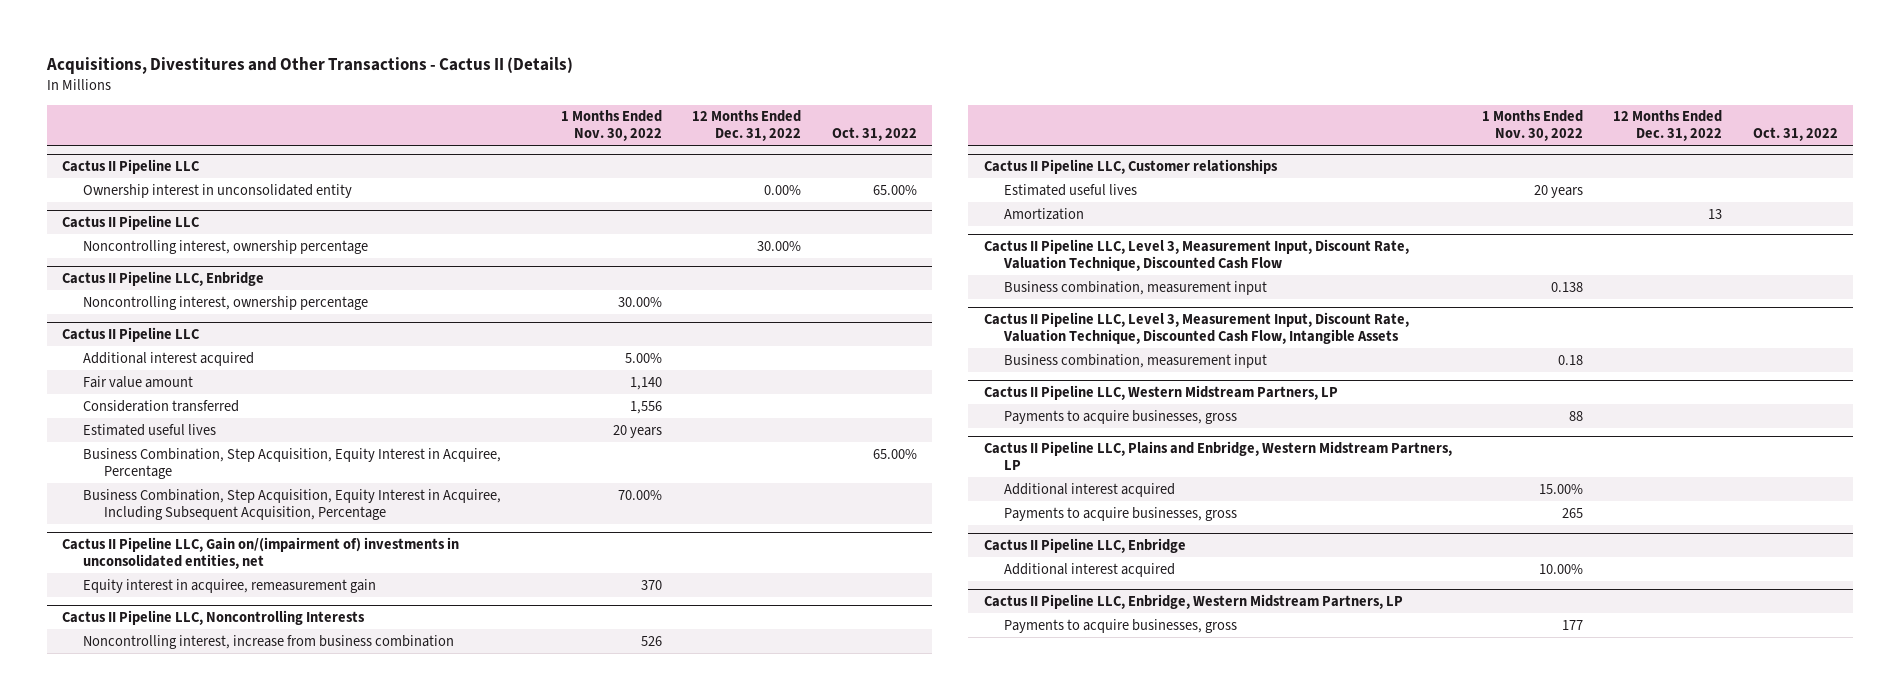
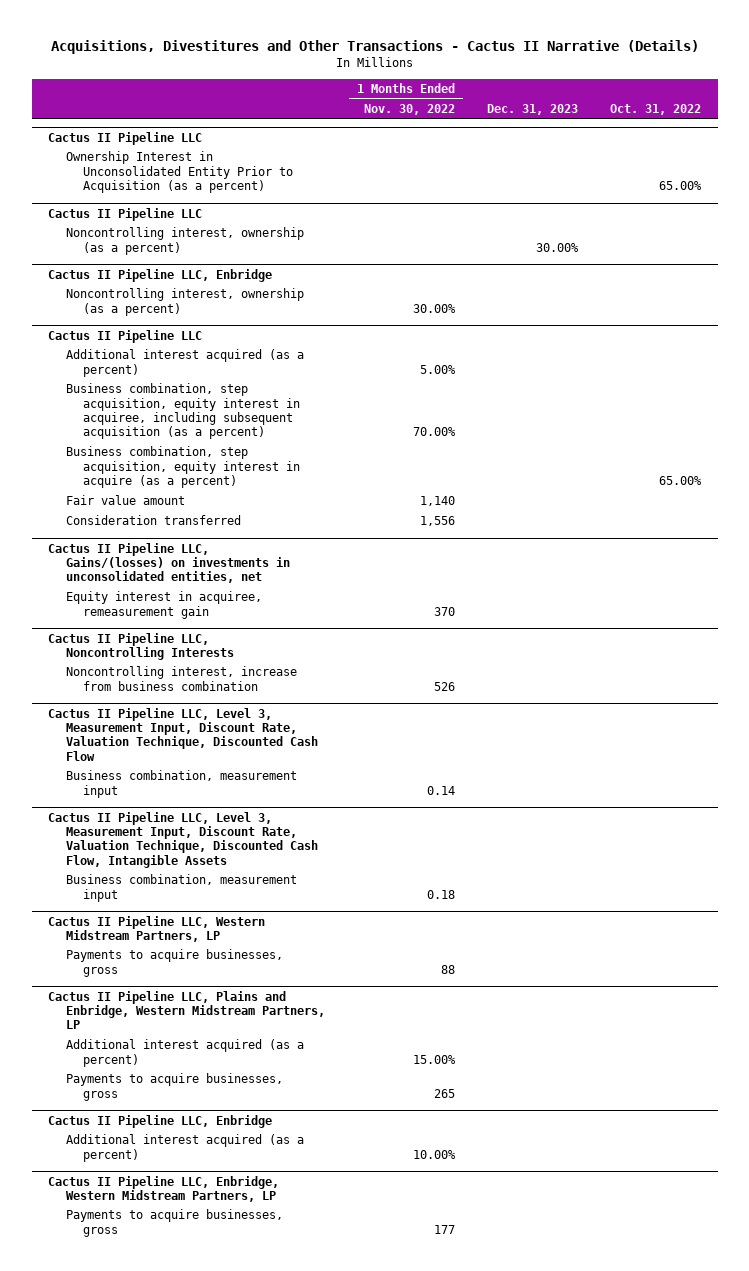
[46,57,574,75] Acquisitions, Divestitures and Other Transactions - Cactus II (Details) -> [50,39,699,54] Acquisitions, Divestitures and Other Transactions - Cactus II Narrative (Details)
[692,110,802,142] 12 Months Ended Dec. 31, 2022 -> none
none -> [487,104,579,116] Dec. 31, 2023
[83,183,353,198] Ownership interest in unconsolidated entity -> [65,151,294,194] Ownership Interest in Unconsolidated Entity Prior to Acquisition (as a percent)
[83,239,369,254] Noncontrolling interest, ownership percentage -> [65,227,304,255] Noncontrolling interest, ownership (as a percent)
[83,295,369,310] Noncontrolling interest, ownership percentage -> [65,288,304,316] Noncontrolling interest, ownership (as a percent)
[83,351,255,366] Additional interest acquired -> [65,349,304,377] Additional interest acquired (as a percent)
none -> [65,383,301,440] Business combination, step acquisition, equity interest in acquiree, including subsequent acquisition (as a percent)
none -> [65,446,301,489] Business combination, step acquisition, equity interest in acquire (as a percent)
[83,423,217,436] Estimated useful lives -> none
[83,447,502,479] Business Combination, Step Acquisition, Equity Interest in Acquiree, Percentage -> none
[83,488,502,520] Business Combination, Step Acquisition, Equity Interest in Acquiree, Including Subsequent Acquisition, Percentage -> none
[62,537,460,570] Cactus II Pipeline LLC, Gain on/(impairment of) investments in unconsolidated entities, net -> [48,542,290,584] Cactus II Pipeline LLC, Gains/(losses) on investments in unconsolidated entities, net
[983,159,1278,175] Cactus II Pipeline LLC, Customer relationships -> none
[1004,183,1138,196] Estimated useful lives -> none
[1004,207,1085,220] Amortization -> none
[1550,281,1583,292] 0.138 -> [426,785,455,795] 0.14
[1004,482,1176,497] Additional interest acquired -> [65,1039,304,1067] Additional interest acquired (as a percent)
[1004,562,1176,577] Additional interest acquired -> [65,1134,304,1162] Additional interest acquired (as a percent)

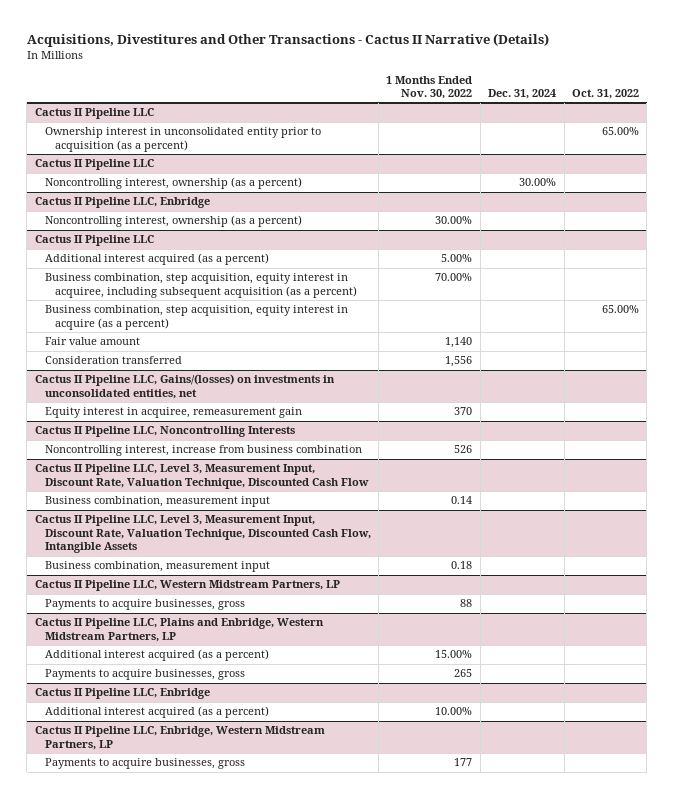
[487,104,579,116] Dec. 31, 2023 -> none
none -> [488,88,557,99] Dec. 31, 2024
[65,151,294,194] Ownership Interest in Unconsolidated Entity Prior to Acquisition (as a percent) -> [44,127,321,152] Ownership interest in unconsolidated entity prior to acquisition (as a percent)

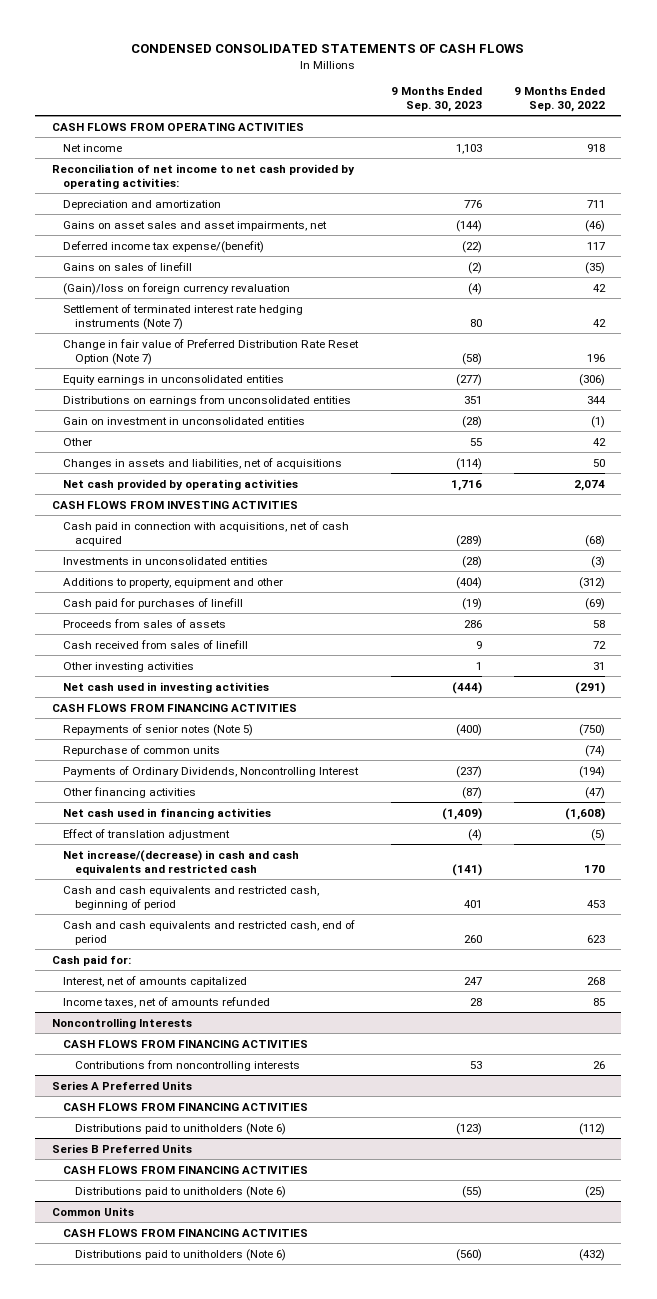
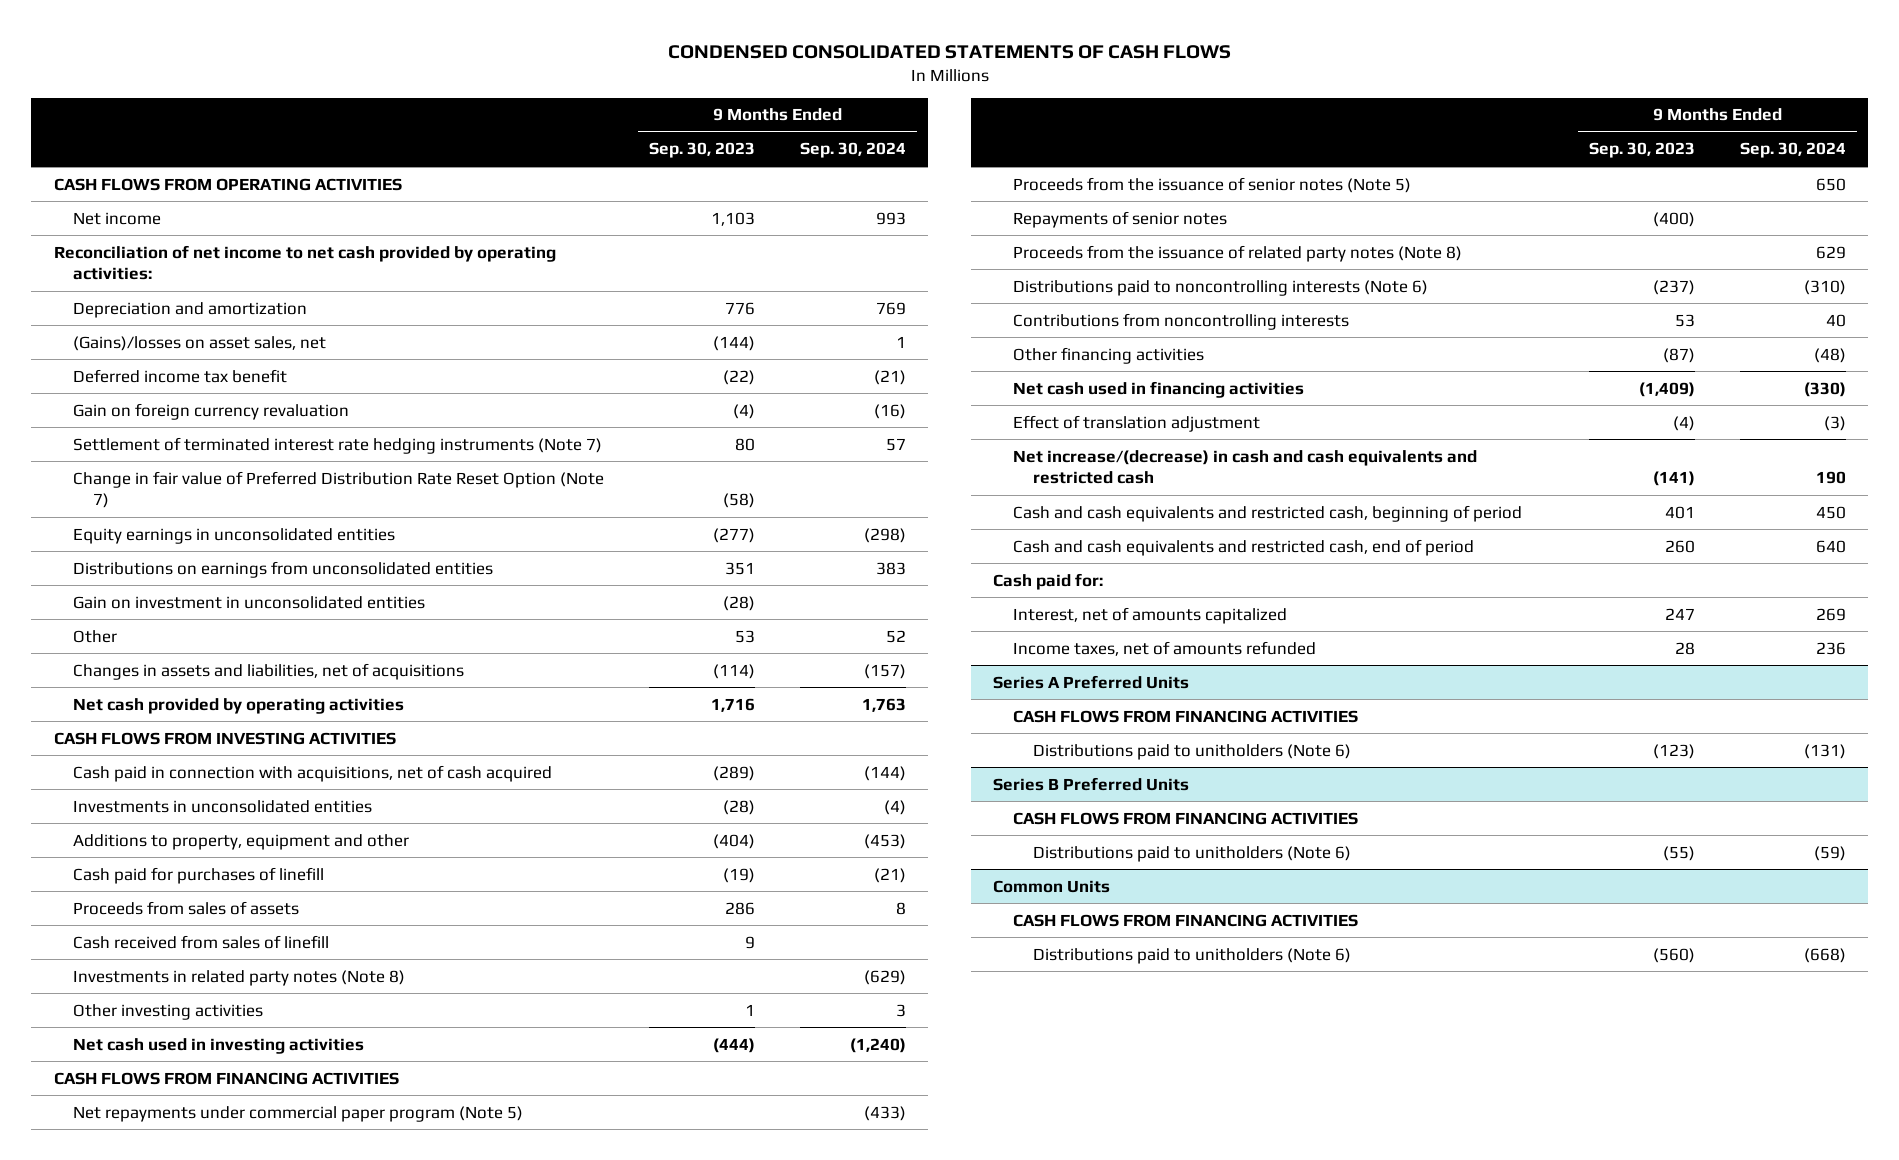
[514,86,606,112] 9 Months Ended Sep. 30, 2022 -> none
none -> [800,142,907,159] Sep. 30, 2024
[63,261,193,271] Gains on sales of linefill -> none
[63,220,328,231] Gains on asset sales and asset impairments, net -> [73,335,327,351] (Gains)/losses on asset sales, net
[63,240,265,253] Deferred income tax expense/(benefit) -> [73,368,288,383] Deferred income tax benefit
[63,282,291,295] (Gain)/loss on foreign currency revaluation -> [73,402,350,420] Gain on foreign currency revaluation
[469,437,482,446] 55 -> [735,629,756,643] 53
none -> [73,969,406,986] Investments in related party notes (Note 8)
[63,744,221,756] Repurchase of common units -> none
none -> [73,1105,524,1122] Net repayments under commercial paper program (Note 5)
none -> [1013,176,1412,193] Proceeds from the issuance of senior notes (Note 5)
[63,723,254,736] Repayments of senior notes (Note 5) -> [1013,210,1228,228] Repayments of senior notes
none -> [1013,244,1463,262] Proceeds from the issuance of related party notes (Note 8)
[63,765,360,777] Payments of Ordinary Dividends, Noncontrolling Interest -> [1013,279,1429,296] Distributions paid to noncontrolling interests (Note 6)
none -> [1013,312,1350,330] Contributions from noncontrolling interests
[51,1017,192,1029] Noncontrolling Interests -> none
[63,1039,309,1048] CASH FLOWS FROM FINANCING ACTIVITIES -> none
[75,1059,301,1071] Contributions from noncontrolling interests -> none

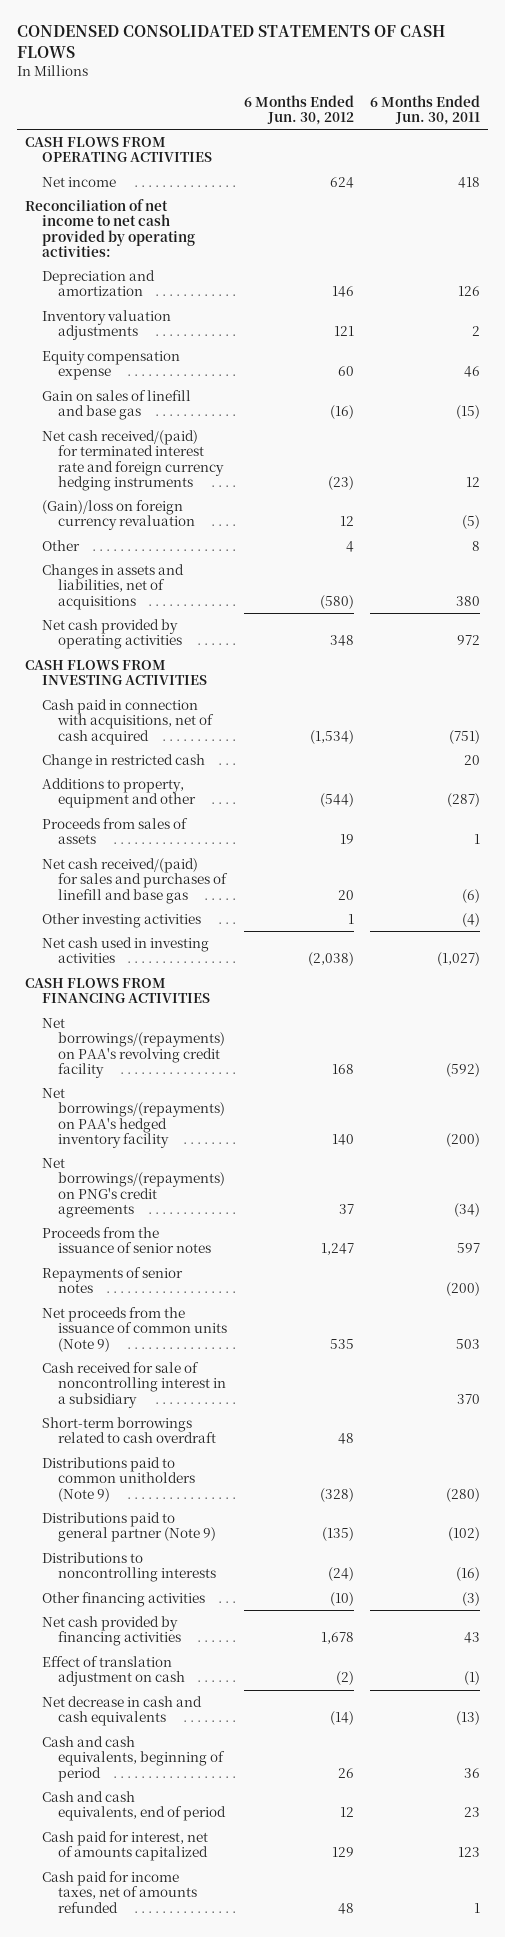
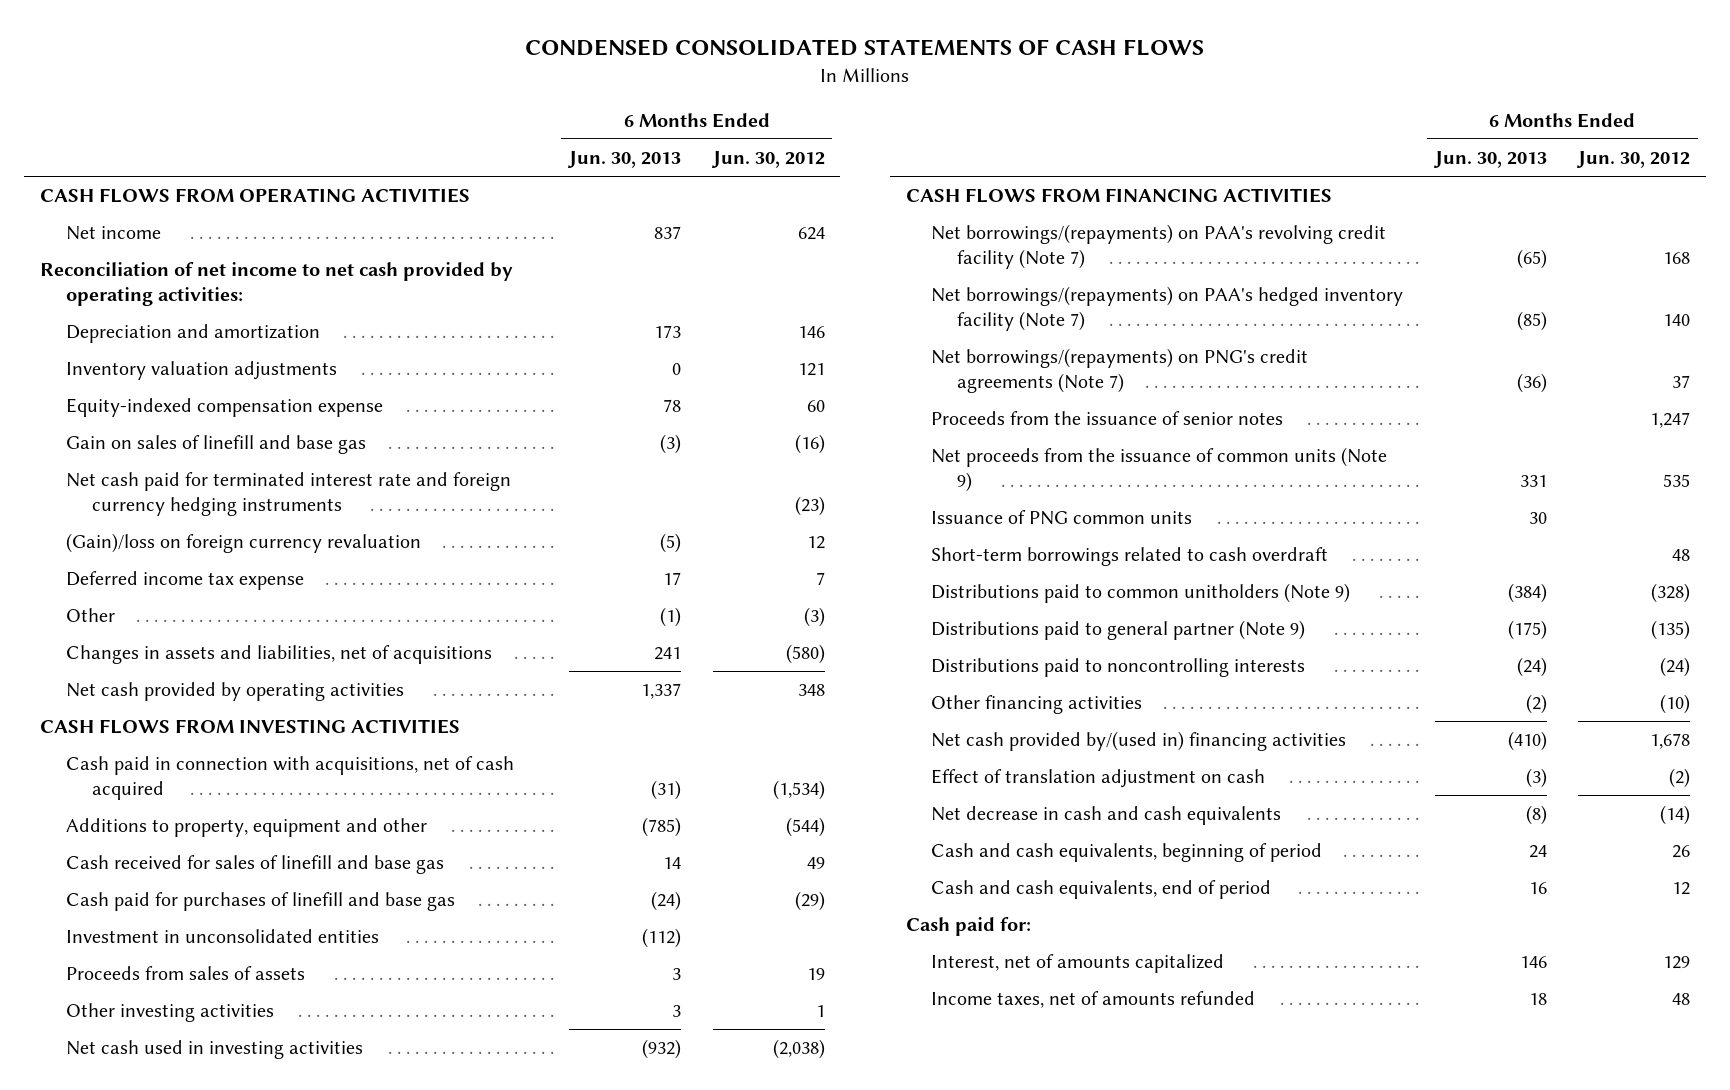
[369,94,480,126] 6 Months Ended Jun. 30, 2011 -> none
none -> [567,151,682,169] Jun. 30, 2013
[41,350,180,381] Equity compensation expense -> [65,398,383,418] Equity-indexed compensation expense
[41,429,225,492] Net cash received/(paid) for terminated interest rate and foreign currency hedging instruments -> [65,472,511,516] Net cash paid for terminated interest rate and foreign currency hedging instruments
none -> [65,571,304,591] Deferred income tax expense
[345,540,354,552] 4 -> [803,607,825,628] (3)
[41,753,205,769] Change in restricted cash -> none
none -> [65,855,444,875] Cash received for sales of linefill and base gas
none -> [65,892,455,912] Cash paid for purchases of linefill and base gas
none -> [65,929,379,944] Investment in unconsolidated entities
[41,857,229,904] Net cash received/(paid) for sales and purchases of linefill and base gas -> none
[41,1017,226,1079] Net borrowings/(repayments) on PAA's revolving credit facility -> [931,224,1387,269] Net borrowings/(repayments) on PAA's revolving credit facility (Note 7)
[41,1087,226,1149] Net borrowings/(repayments) on PAA's hedged inventory facility -> [931,286,1404,331] Net borrowings/(repayments) on PAA's hedged inventory facility (Note 7)
[41,1157,226,1219] Net borrowings/(repayments) on PNG's credit agreements -> [931,348,1309,393] Net borrowings/(repayments) on PNG's credit agreements (Note 7)
[41,1266,183,1294] Repayments of senior notes -> none
[41,1361,227,1408] Cash received for sale of noncontrolling interest in a subsidiary -> none
none -> [931,510,1193,526] Issuance of PNG common units
[41,1551,217,1583] Distributions to noncontrolling interests -> [931,658,1306,678] Distributions paid to noncontrolling interests
[41,1615,182,1647] Net cash provided by financing activities -> [931,731,1347,752] Net cash provided by/(used in) financing activities
none -> [905,917,1031,937] Cash paid for:
[41,1830,209,1862] Cash paid for interest, net of amounts capitalized -> [931,954,1225,974] Interest, net of amounts capitalized
[41,1870,198,1913] Cash paid for income taxes, net of amounts refunded -> [931,991,1256,1009] Income taxes, net of amounts refunded

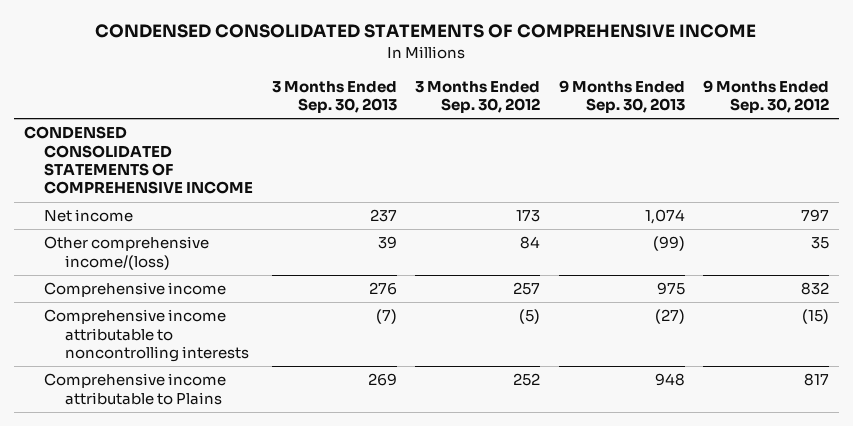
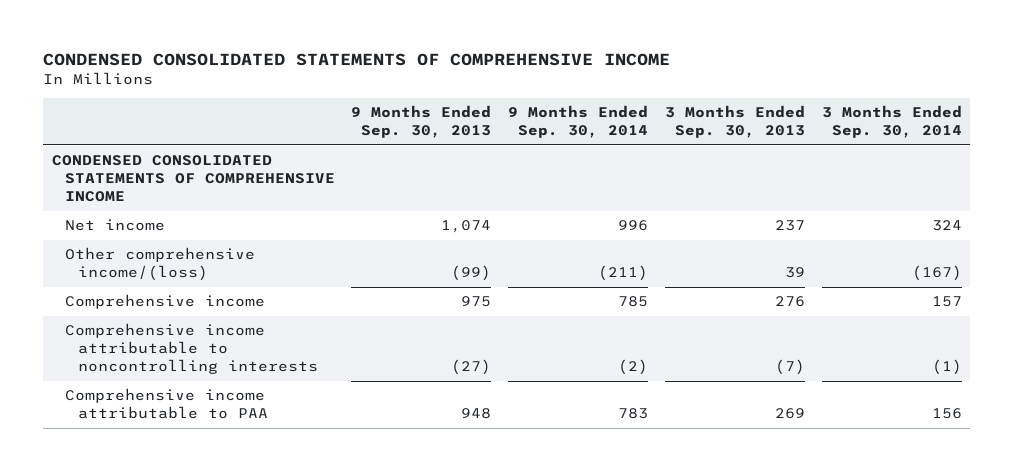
[415,80,541,114] 3 Months Ended Sep. 30, 2012 -> none
[703,79,830,114] 9 Months Ended Sep. 30, 2012 -> none
none -> [508,105,649,139] 9 Months Ended Sep. 30, 2014
none -> [821,105,962,139] 3 Months Ended Sep. 30, 2014
[44,373,227,405] Comprehensive income attributable to Plains -> [64,388,268,420] Comprehensive income attributable to PAA

